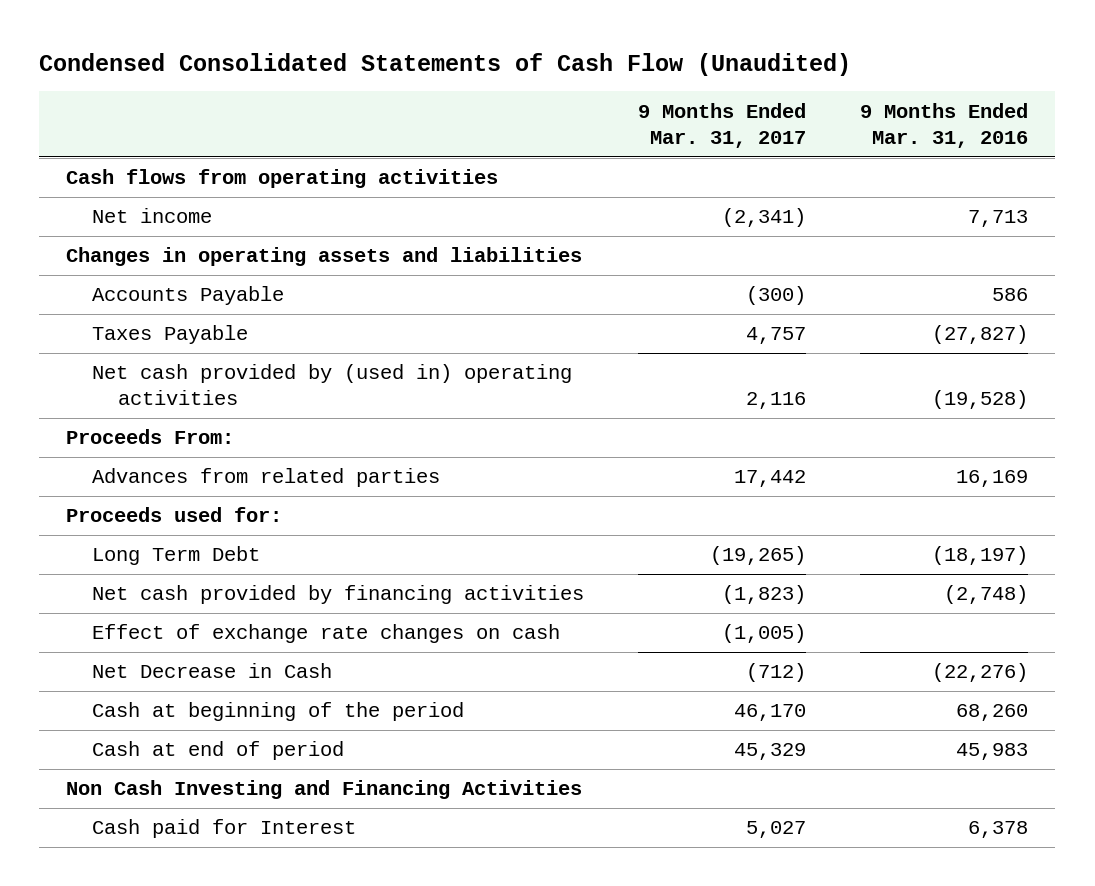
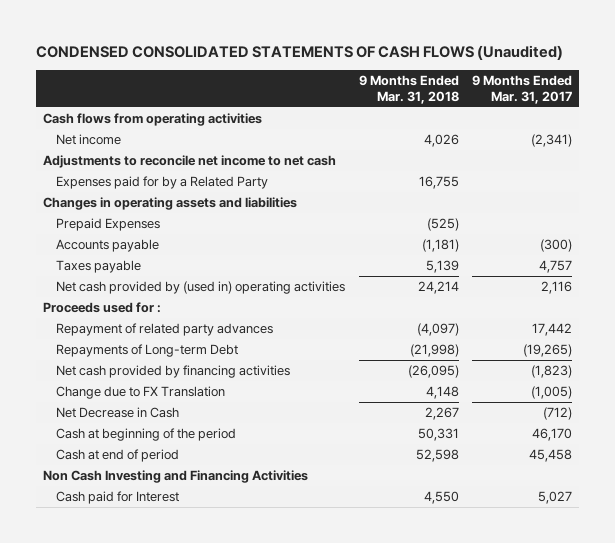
[39,52,852,76] Condensed Consolidated Statements of Cash Flow (Unaudited) -> [35,44,563,60] CONDENSED CONSOLIDATED STATEMENTS OF CASH FLOWS (Unaudited)
[860,102,1029,148] 9 Months Ended Mar. 31, 2016 -> none
none -> [358,75,459,104] 9 Months Ended Mar. 31, 2018
none -> [42,155,336,169] Adjustments to reconcile net income to net cash
none -> [56,176,269,190] Expenses paid for by a Related Party
none -> [56,218,161,232] Prepaid Expenses
[92,286,285,306] Accounts Payable -> [56,239,160,253] Accounts payable
[92,325,249,345] Taxes Payable -> [56,260,142,274] Taxes payable
[66,507,283,523] Proceeds used for: -> none
[66,429,235,445] Proceeds From: -> [42,302,161,314] Proceeds used for :
[92,468,441,488] Advances from related parties -> [56,323,274,337] Repayment of related party advances
[92,546,261,566] Long Term Debt -> [56,344,239,358] Repayments of Long-term Debt
[92,624,561,644] Effect of exchange rate changes on cash -> [56,386,226,400] Change due to FX Translation
[734,743,807,761] 45,329 -> [528,449,572,463] 45,458

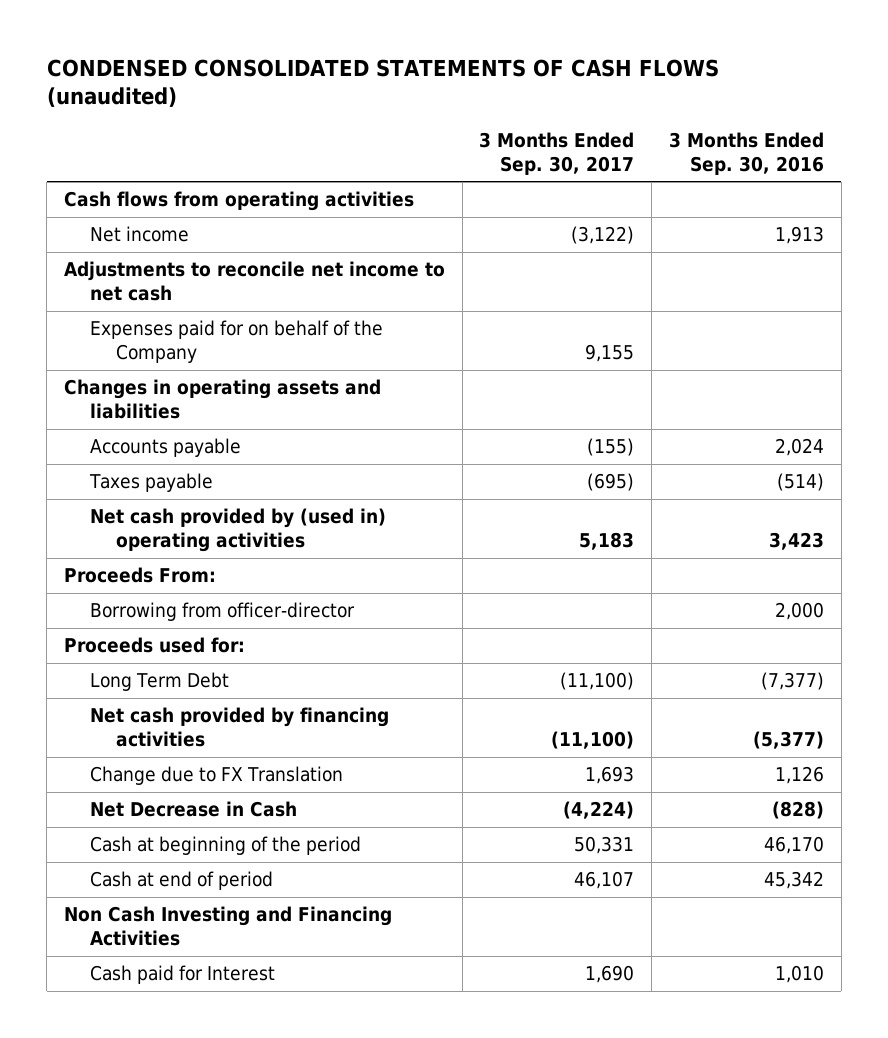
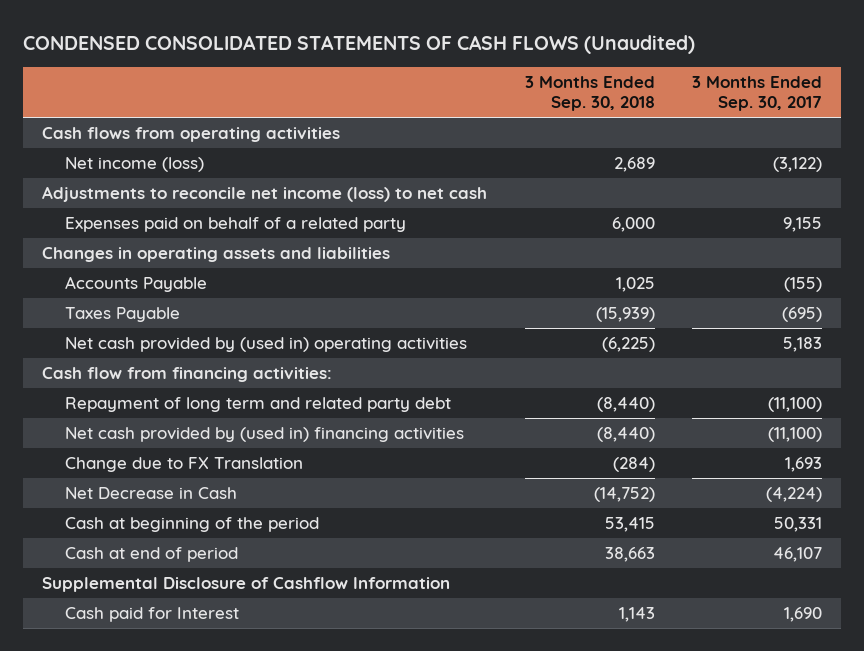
[46,58,719,108] CONDENSED CONSOLIDATED STATEMENTS OF CASH FLOWS (unaudited) -> [23,34,696,54] CONDENSED CONSOLIDATED STATEMENTS OF CASH FLOWS (Unaudited)
[668,132,824,175] 3 Months Ended Sep. 30, 2016 -> none
none -> [524,76,655,112] 3 Months Ended Sep. 30, 2018
[89,226,189,243] Net income -> [64,157,204,173] Net income (loss)
[64,261,446,301] Adjustments to reconcile net income to net cash -> [41,186,487,203] Adjustments to reconcile net income (loss) to net cash
[89,320,383,363] Expenses paid for on behalf of the Company -> [64,217,406,233] Expenses paid on behalf of a related party
[89,438,241,458] Accounts payable -> [64,276,207,293] Accounts Payable
[88,473,213,493] Taxes payable -> [64,307,180,323] Taxes Payable
[64,567,217,584] Proceeds From: -> none
[89,602,355,622] Borrowing from officer-director -> none
[64,637,246,654] Proceeds used for: -> none
none -> [41,367,332,383] Cash flow from financing activities:
[89,672,229,692] Long Term Debt -> [64,397,451,413] Repayment of long term and related party debt
[89,707,389,747] Net cash provided by financing activities -> [64,427,464,443] Net cash provided by (used in) financing activities
[64,906,393,946] Non Cash Investing and Financing Activities -> none
none -> [41,577,450,593] Supplemental Disclosure of Cashflow Information

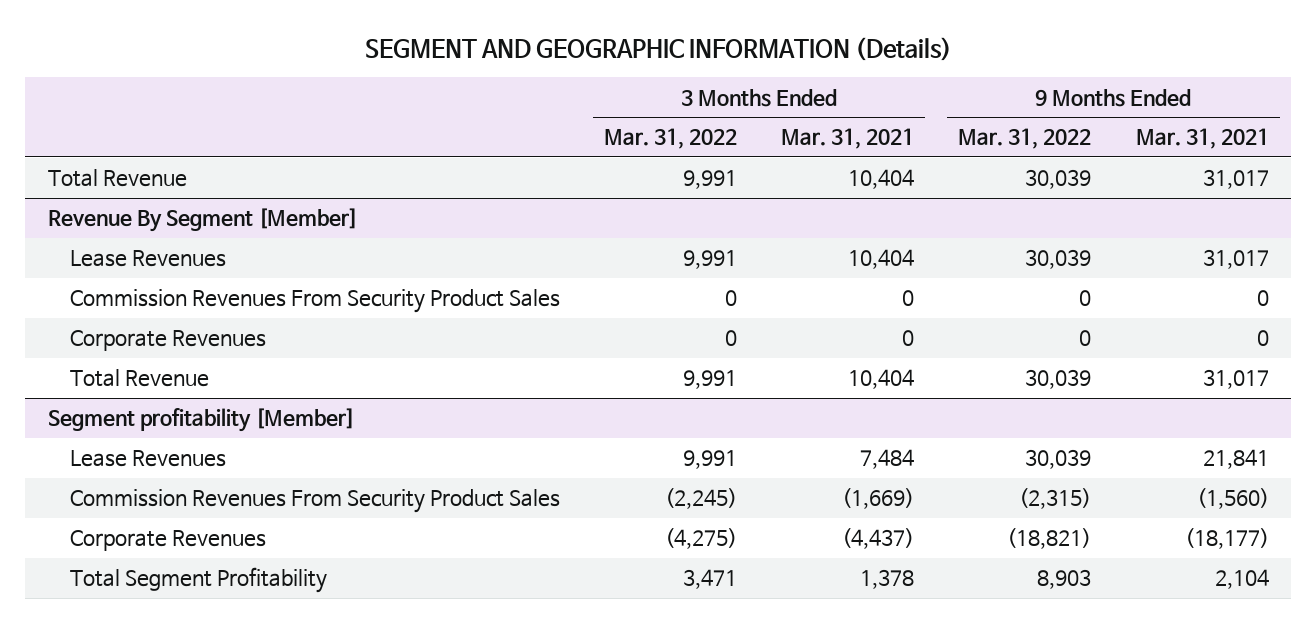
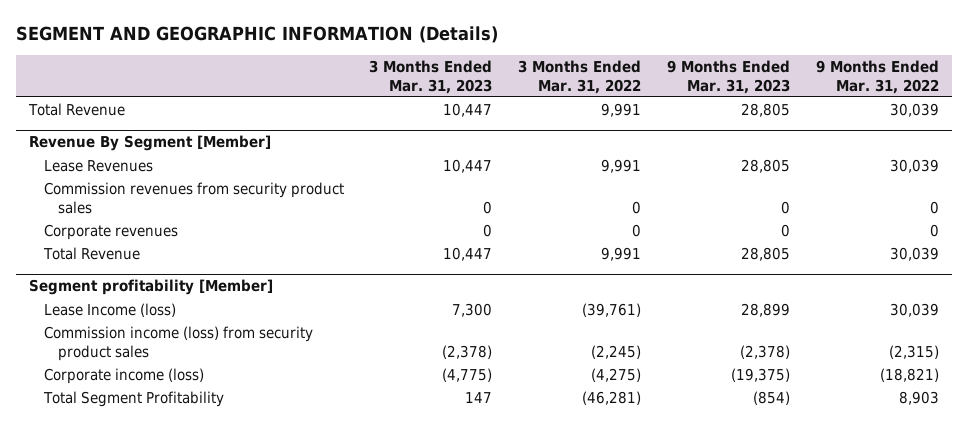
[781,128,915,150] Mar. 31, 2021 -> none
[1135,128,1269,150] Mar. 31, 2021 -> none
none -> [369,59,493,94] 3 Months Ended Mar. 31, 2023
none -> [667,59,791,94] 9 Months Ended Mar. 31, 2023
[69,289,560,314] Commission Revenues From Security Product Sales -> [43,182,344,214] Commission revenues from security product sales
[69,330,266,352] Corporate Revenues -> [43,224,178,241] Corporate revenues
[69,450,226,468] Lease Revenues -> none
none -> [43,303,176,318] Lease Income (loss)
[69,489,560,514] Commission Revenues From Security Product Sales -> [43,326,313,361] Commission income (loss) from security product sales
[69,530,266,552] Corporate Revenues -> [43,368,204,385] Corporate income (loss)
[682,569,737,590] 3,471 -> [582,391,642,406] (46,281)

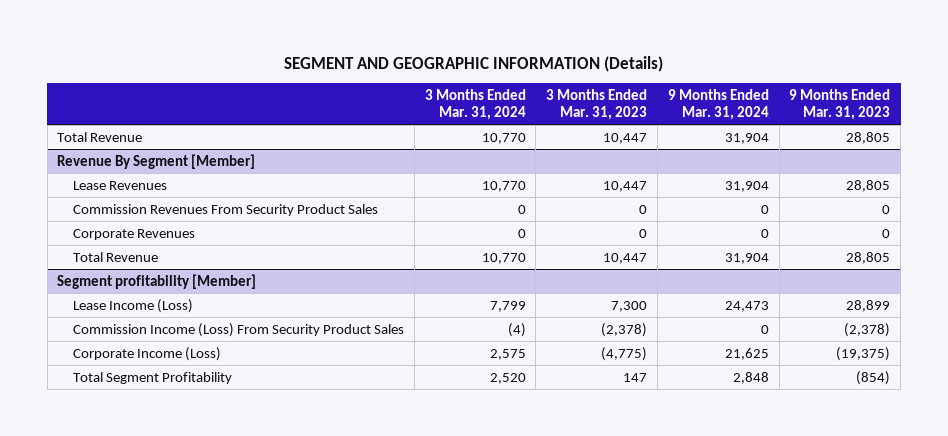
[518,59,642,94] 3 Months Ended Mar. 31, 2022 -> none
[815,59,939,94] 9 Months Ended Mar. 31, 2022 -> none
none -> [424,89,526,120] 3 Months Ended Mar. 31, 2024
none -> [667,89,769,120] 9 Months Ended Mar. 31, 2024
[43,182,344,214] Commission revenues from security product sales -> [73,203,379,216] Commission Revenues From Security Product Sales
[43,224,178,241] Corporate revenues -> [73,228,196,240] Corporate Revenues
[43,303,176,318] Lease Income (loss) -> [73,298,194,313] Lease Income (Loss)
[43,326,313,361] Commission income (loss) from security product sales -> [73,322,405,337] Commission Income (Loss) From Security Product Sales
[43,368,204,385] Corporate income (loss) -> [73,346,222,361] Corporate Income (Loss)

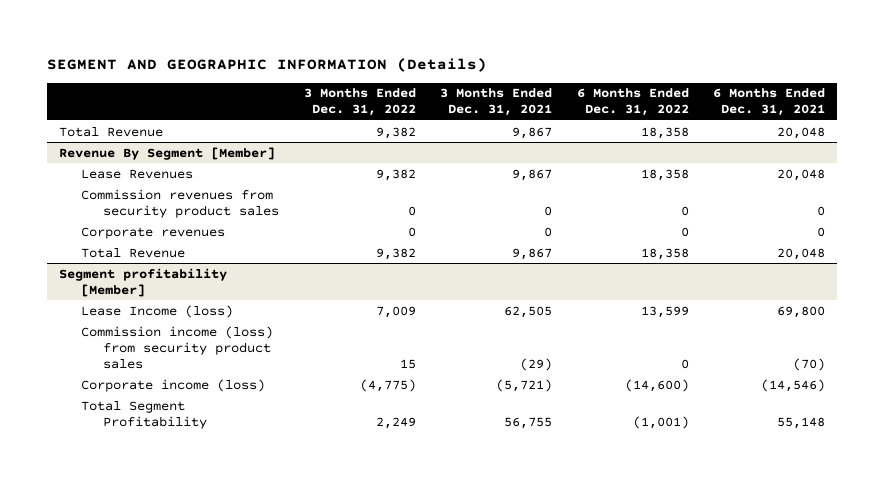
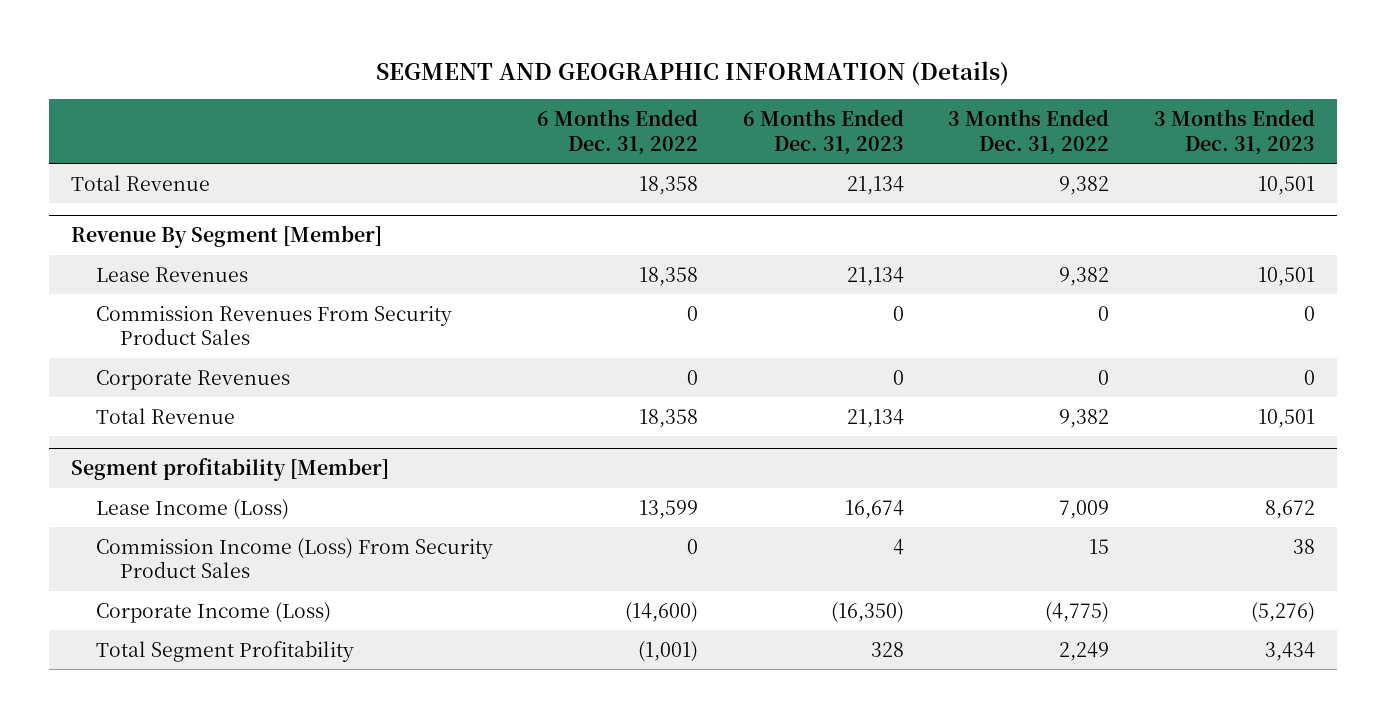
[440,88,553,117] 3 Months Ended Dec. 31, 2021 -> none
[713,88,826,117] 6 Months Ended Dec. 31, 2021 -> none
none -> [742,109,904,155] 6 Months Ended Dec. 31, 2023
none -> [1153,109,1315,155] 3 Months Ended Dec. 31, 2023
[81,188,280,218] Commission revenues from security product sales -> [95,305,452,346] Commission Revenues From Security Product Sales
[81,226,226,239] Corporate revenues -> [95,369,290,390] Corporate Revenues
[81,304,234,318] Lease Income (loss) -> [95,498,289,520] Lease Income (Loss)
[81,325,274,369] Commission income (loss) from security product sales -> [95,537,493,579] Commission Income (Loss) From Security Product Sales
[81,378,266,392] Corporate income (loss) -> [95,601,331,623] Corporate Income (Loss)

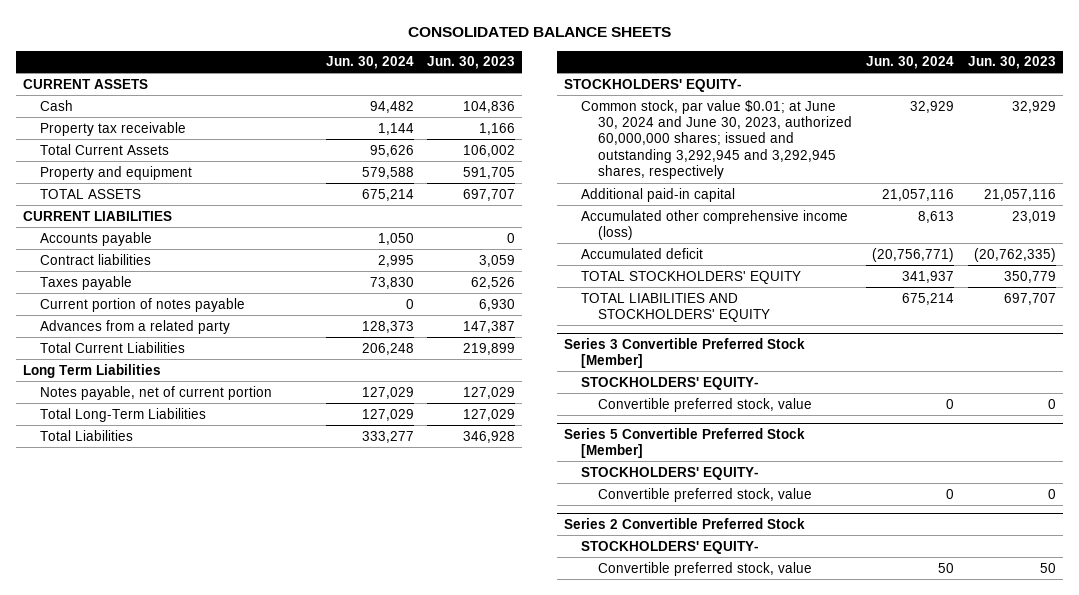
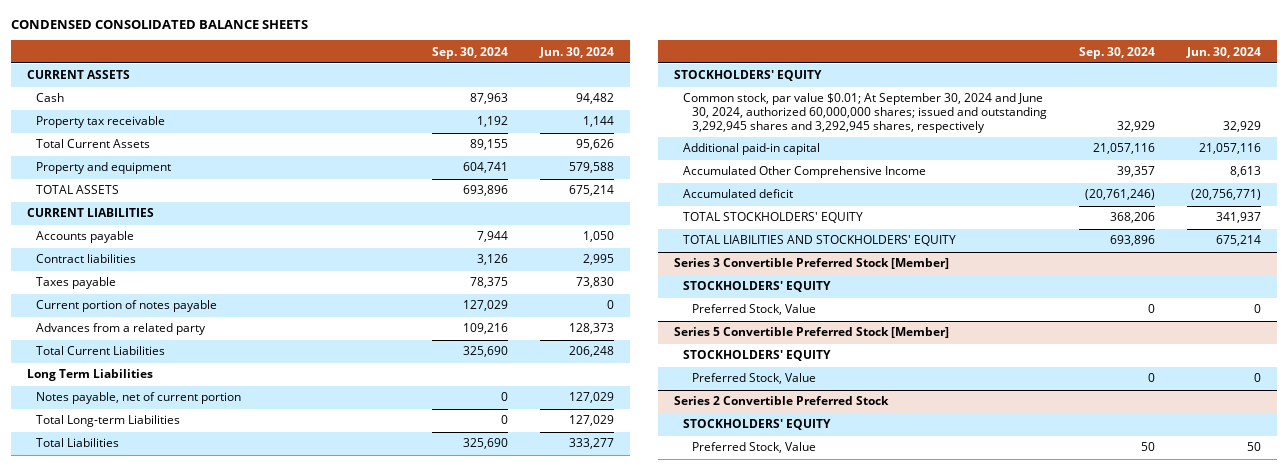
[407,27,671,38] CONSOLIDATED BALANCE SHEETS -> [11,19,309,29] CONDENSED CONSOLIDATED BALANCE SHEETS
[427,56,516,70] Jun. 30, 2023 -> none
none -> [431,46,508,59] Sep. 30, 2024
[40,407,207,422] Total Long-Term Liabilities -> [36,415,181,428] Total Long-term Liabilities
[563,78,742,92] STOCKHOLDERS' EQUITY- -> [674,70,823,82] STOCKHOLDERS' EQUITY
[581,99,853,180] Common stock, par value $0.01; at June 30, 2024 and June 30, 2023, authorized 60,000,000 shares; issued and outstanding 3,292,945 and 3,292,945 shares, respectively -> [683,93,1048,133] Common stock, par value $0.01; At September 30, 2024 and June 30, 2024, authorized 60,000,000 shares; issued and outstanding 3,292,945 shares and 3,292,945 shares, respectively
[581,209,849,241] Accumulated other comprehensive income (loss) -> [683,166,927,179] Accumulated Other Comprehensive Income
[581,376,760,390] STOCKHOLDERS' EQUITY- -> [683,281,832,293] STOCKHOLDERS' EQUITY
[598,397,813,412] Convertible preferred stock, value -> [692,304,817,316] Preferred Stock, Value
[581,466,760,480] STOCKHOLDERS' EQUITY- -> [683,350,832,362] STOCKHOLDERS' EQUITY
[598,487,813,502] Convertible preferred stock, value -> [692,373,817,385] Preferred Stock, Value
[581,540,760,554] STOCKHOLDERS' EQUITY- -> [683,419,832,431] STOCKHOLDERS' EQUITY
[598,561,813,576] Convertible preferred stock, value -> [692,442,817,454] Preferred Stock, Value

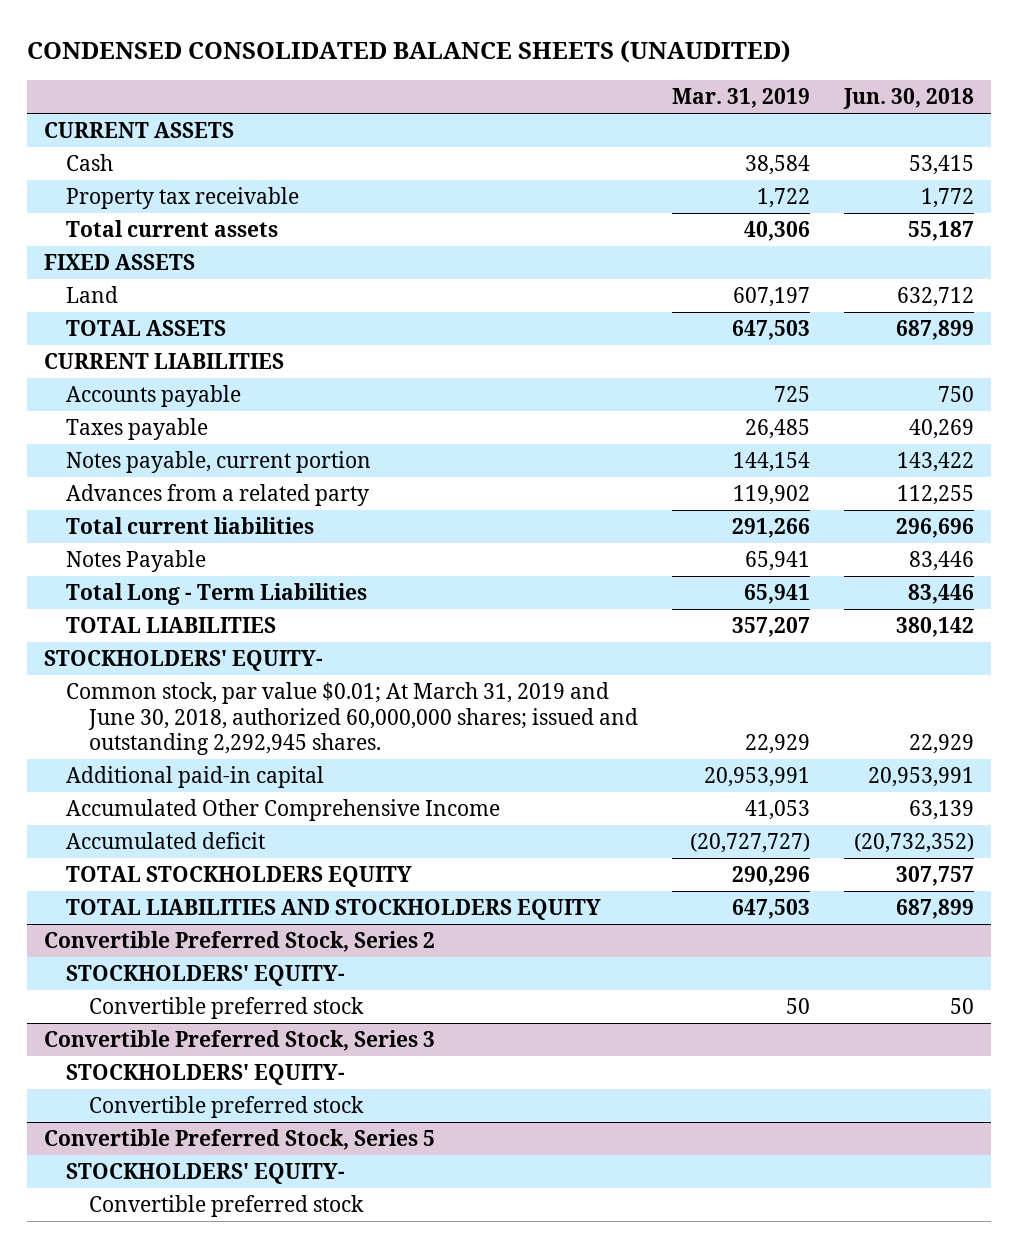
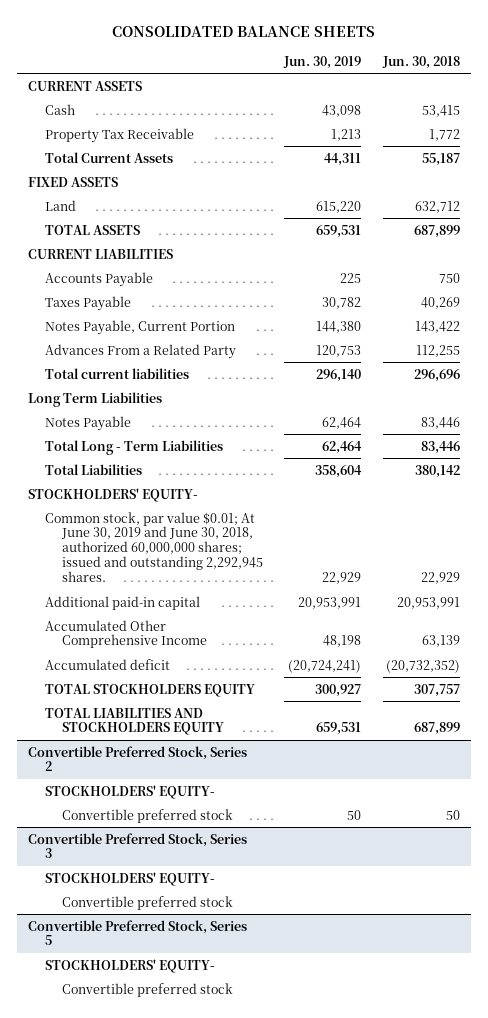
[27,40,792,64] CONDENSED CONSOLIDATED BALANCE SHEETS (UNAUDITED) -> [112,25,376,37] CONSOLIDATED BALANCE SHEETS
[671,88,810,109] Mar. 31, 2019 -> none
none -> [283,56,362,70] Jun. 30, 2019
[66,187,300,210] Property tax receivable -> [44,127,194,143] Property Tax Receivable
[66,220,279,238] Total current assets -> [44,151,173,163] Total Current Assets
[66,385,242,408] Accounts payable -> [44,271,153,287] Accounts Payable
[66,418,209,441] Taxes payable -> [44,295,131,311] Taxes Payable
[66,451,372,474] Notes payable, current portion -> [44,319,235,335] Notes Payable, Current Portion
[66,484,370,507] Advances from a related party -> [44,343,236,359] Advances From a Related Party
none -> [28,391,163,407] Long Term Liabilities
[66,617,277,634] TOTAL LIABILITIES -> [44,463,142,475] Total Liabilities
[66,682,638,755] Common stock, par value $0.01; At March 31, 2019 and June 30, 2018, authorized 60,000,000 shares; issued and outstanding 2,292,945 shares. -> [44,511,263,583] Common stock, par value $0.01; At June 30, 2019 and June 30, 2018, authorized 60,000,000 shares; issued and outstanding 2,292,945 shares.

